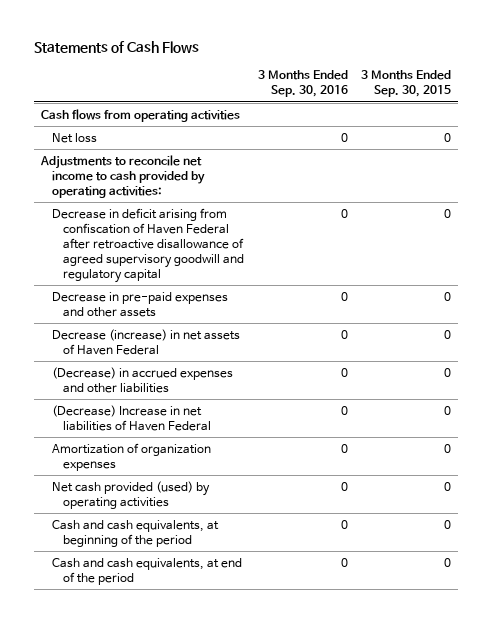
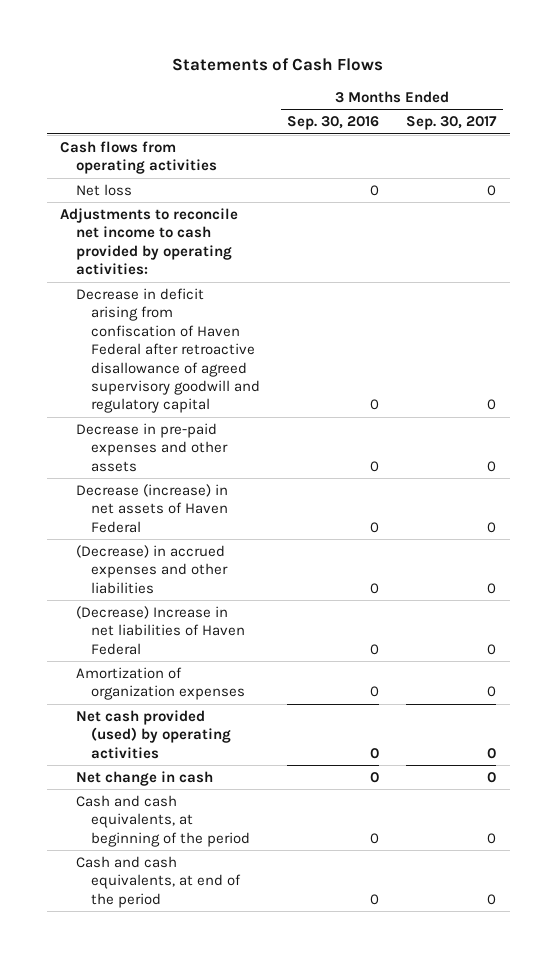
[361,70,452,98] 3 Months Ended Sep. 30, 2015 -> none
none -> [406,116,498,131] Sep. 30, 2017
none -> [75,770,213,786] Net change in cash

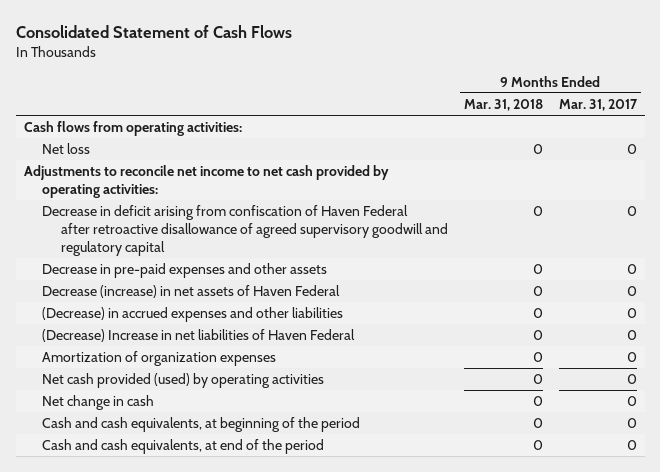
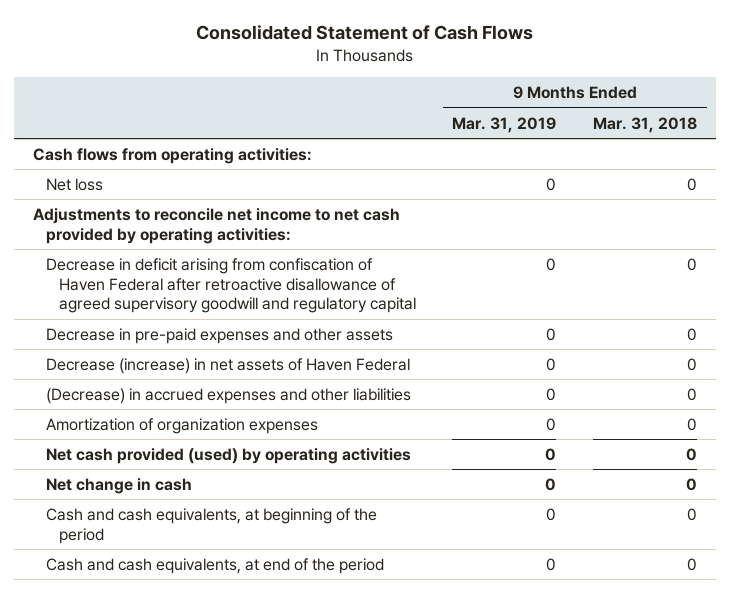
[558,98,638,111] Mar. 31, 2017 -> none
none -> [452,116,557,133] Mar. 31, 2019
[42,328,356,342] (Decrease) Increase in net liabilities of Haven Federal -> none

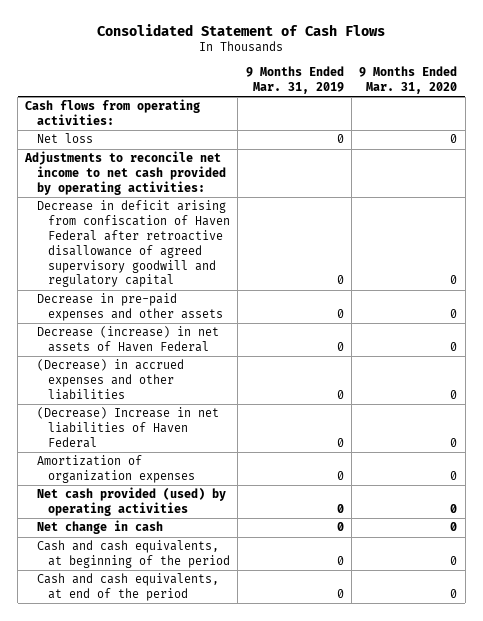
[593,116,698,133] Mar. 31, 2018 -> none
none -> [359,66,458,95] 9 Months Ended Mar. 31, 2020
none -> [36,407,219,448] (Decrease) Increase in net liabilities of Haven Federal

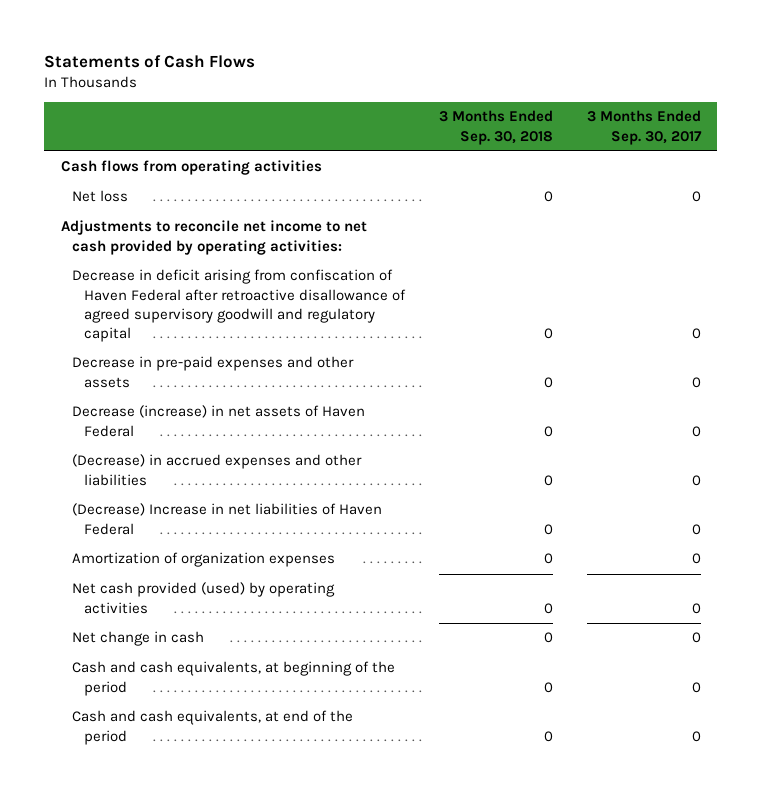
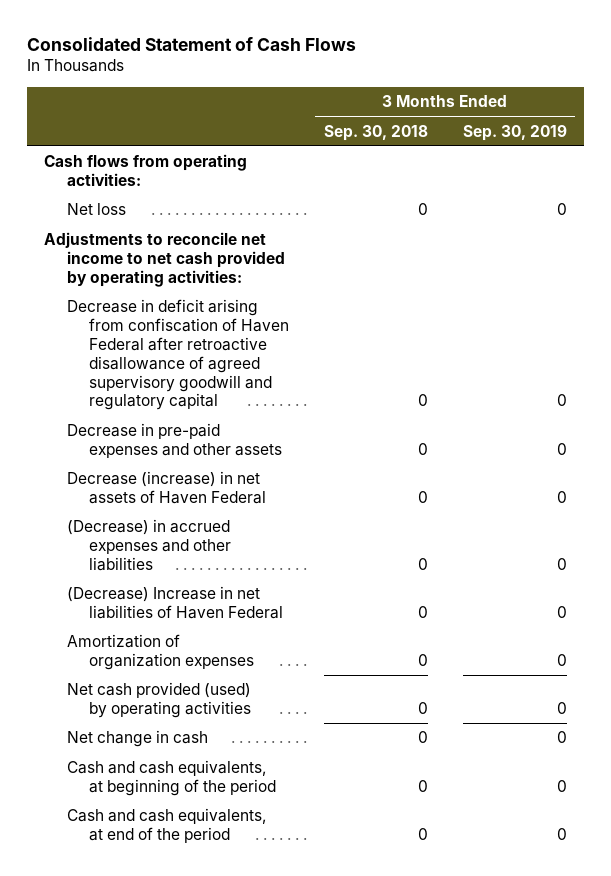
[43,54,255,68] Statements of Cash Flows -> [26,36,356,51] Consolidated Statement of Cash Flows
[586,110,702,145] 3 Months Ended Sep. 30, 2017 -> none
none -> [462,124,567,141] Sep. 30, 2019
[60,160,322,176] Cash flows from operating activities -> [44,154,248,187] Cash flows from operating activities:

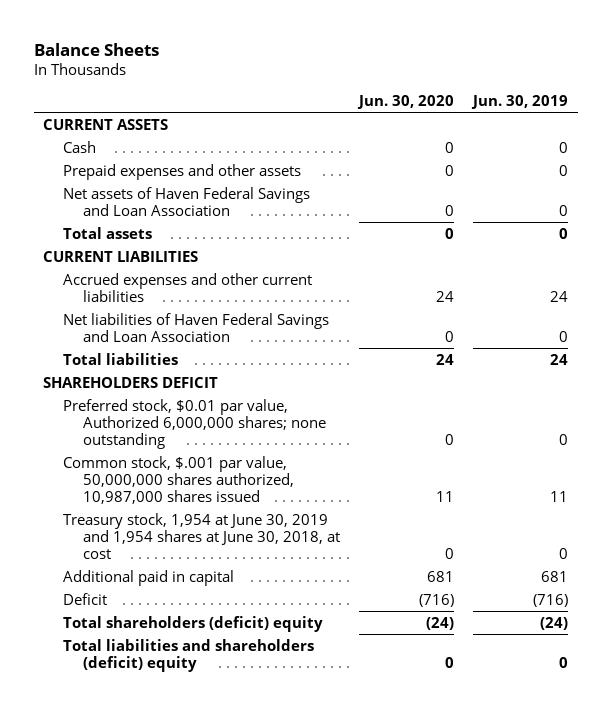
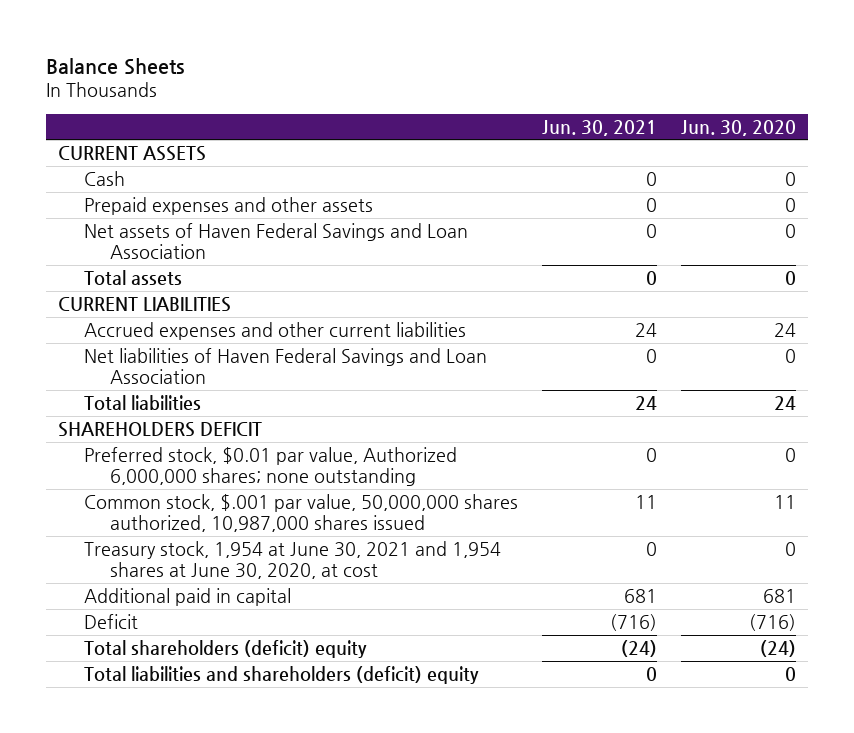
[471,94,569,109] Jun. 30, 2019 -> none
none -> [542,119,658,136] Jun. 30, 2021
[63,512,341,559] Treasury stock, 1,954 at June 30, 2019 and 1,954 shares at June 30, 2018, at cost -> [83,540,501,579] Treasury stock, 1,954 at June 30, 2021 and 1,954 shares at June 30, 2020, at cost

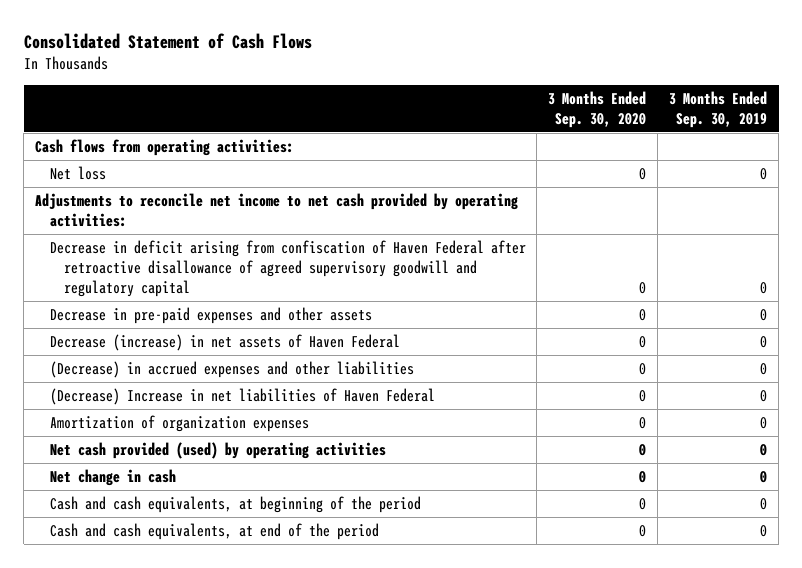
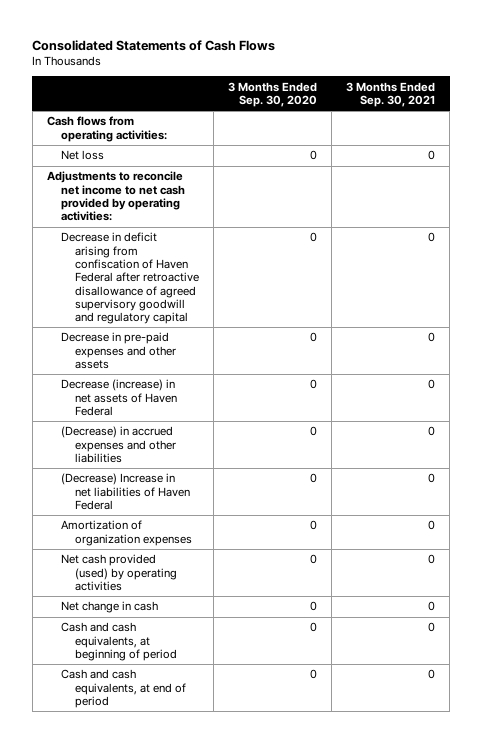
[23,33,312,50] Consolidated Statement of Cash Flows -> [32,39,276,51] Consolidated Statements of Cash Flows
[669,90,768,128] 3 Months Ended Sep. 30, 2019 -> none
none -> [346,81,436,108] 3 Months Ended Sep. 30, 2021
[49,495,421,513] Cash and cash equivalents, at beginning of the period -> [60,622,178,661] Cash and cash equivalents, at beginning of period
[49,522,379,540] Cash and cash equivalents, at end of the period -> [60,669,187,708] Cash and cash equivalents, at end of period

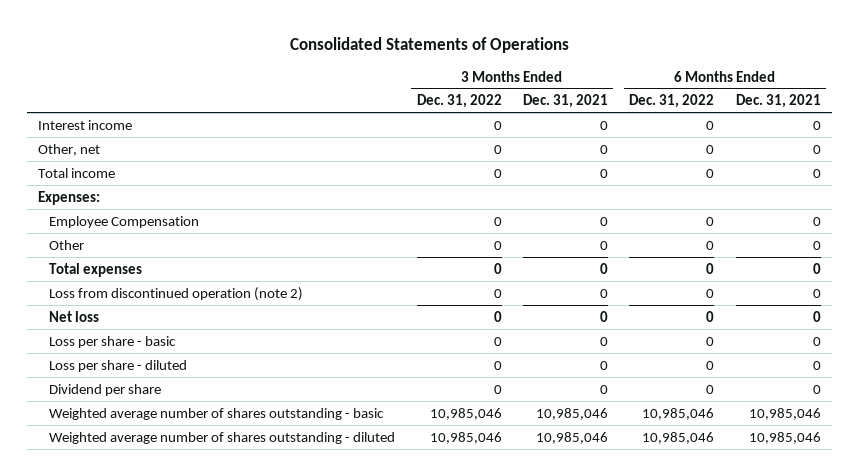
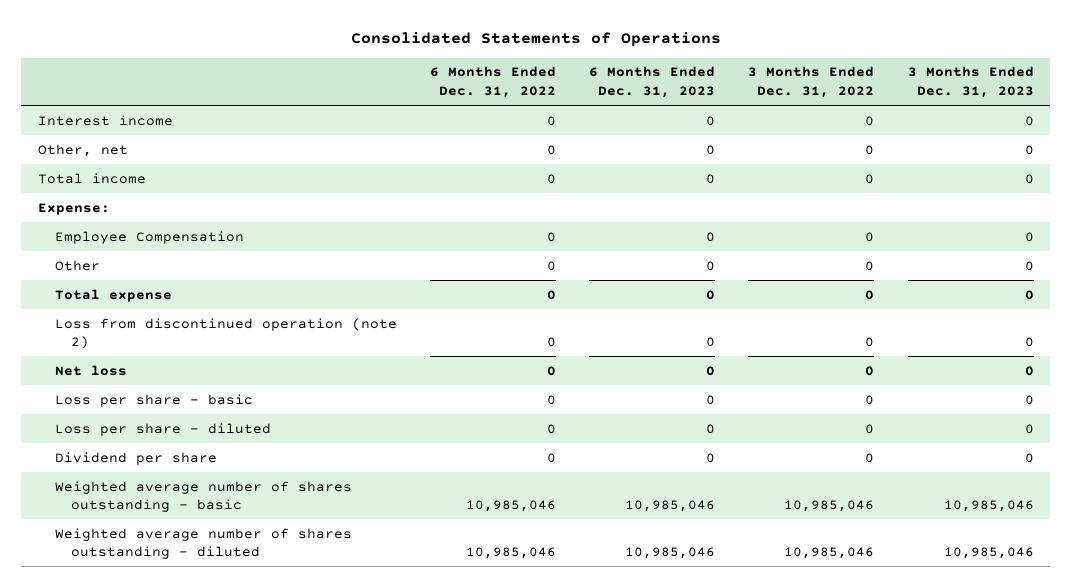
[523,94,609,109] Dec. 31, 2021 -> none
[735,94,821,109] Dec. 31, 2021 -> none
none -> [589,66,716,98] 6 Months Ended Dec. 31, 2023
none -> [907,66,1034,98] 3 Months Ended Dec. 31, 2023
[38,190,101,205] Expenses: -> [37,202,110,215] Expense:
[49,262,143,277] Total expenses -> [54,288,172,302] Total expense

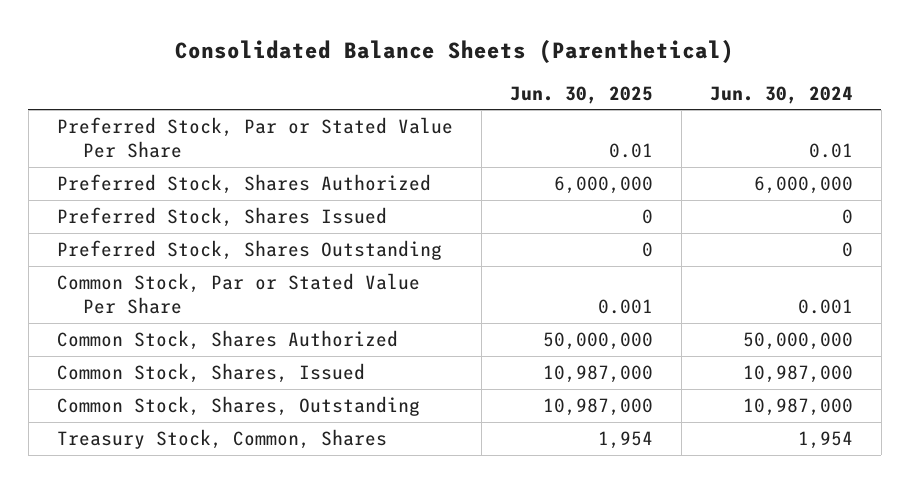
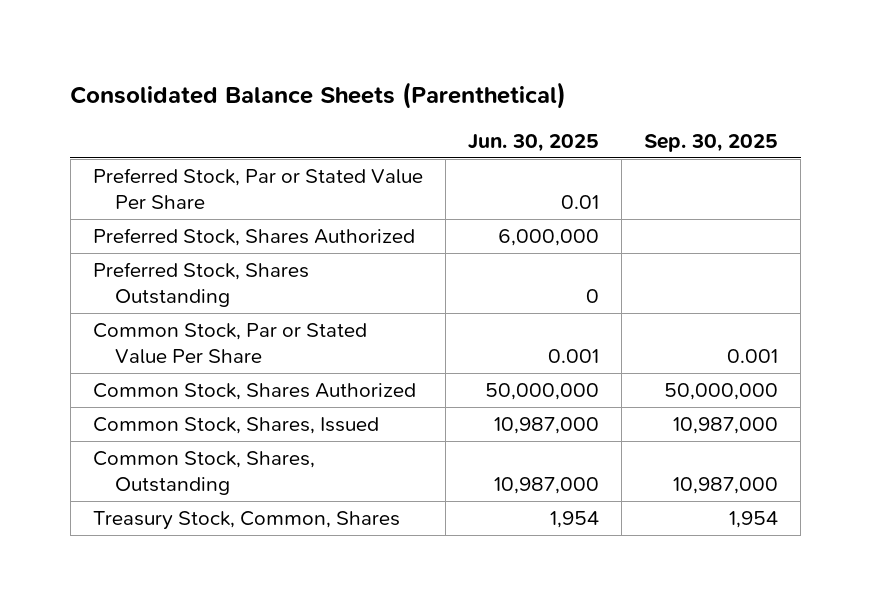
[709,85,853,104] Jun. 30, 2024 -> none
none -> [644,133,779,152] Sep. 30, 2025
[56,207,387,228] Preferred Stock, Shares Issued -> none

